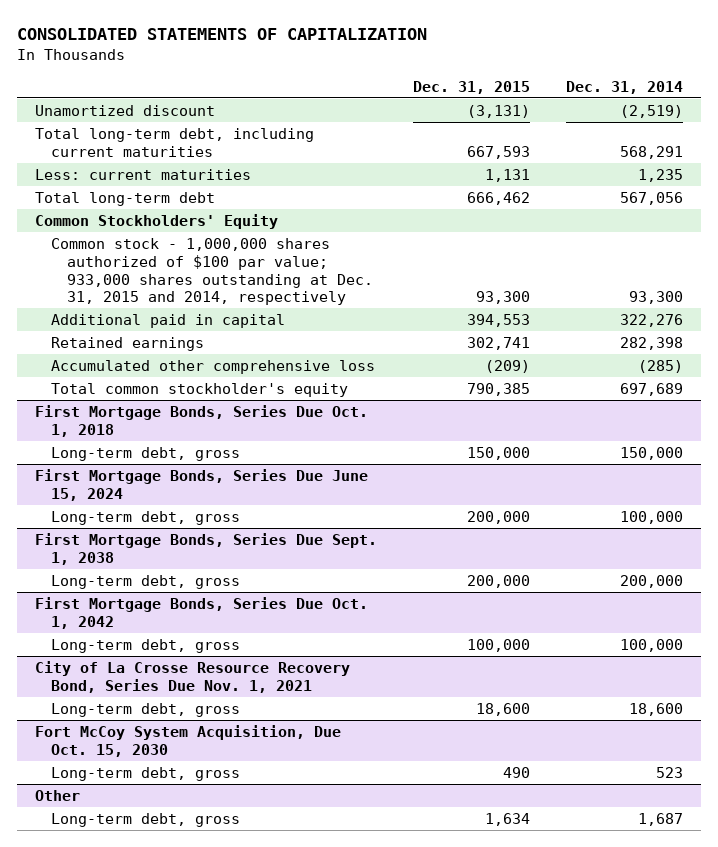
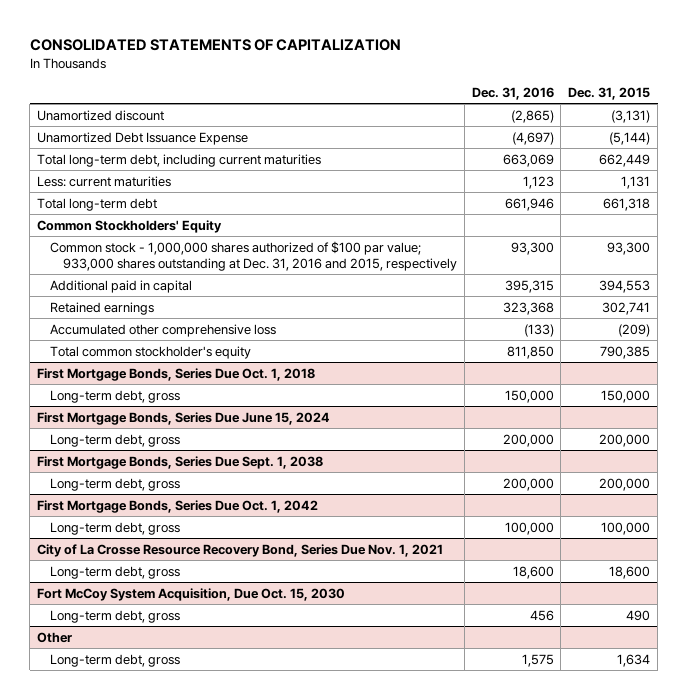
[565,80,683,94] Dec. 31, 2014 -> none
none -> [471,87,554,101] Dec. 31, 2016
none -> [37,131,249,145] Unamortized Debt Issuance Expense
[466,145,530,159] 667,593 -> [599,153,651,167] 662,449
[466,191,530,205] 666,462 -> [603,197,651,211] 661,318
[50,237,373,306] Common stock - 1,000,000 shares authorized of $100 par value; 933,000 shares outstanding at Dec. 31, 2015 and 2014, respectively -> [49,240,457,271] Common stock - 1,000,000 shares authorized of $100 par value; 933,000 shares outstanding at Dec. 31, 2016 and 2015, respectively

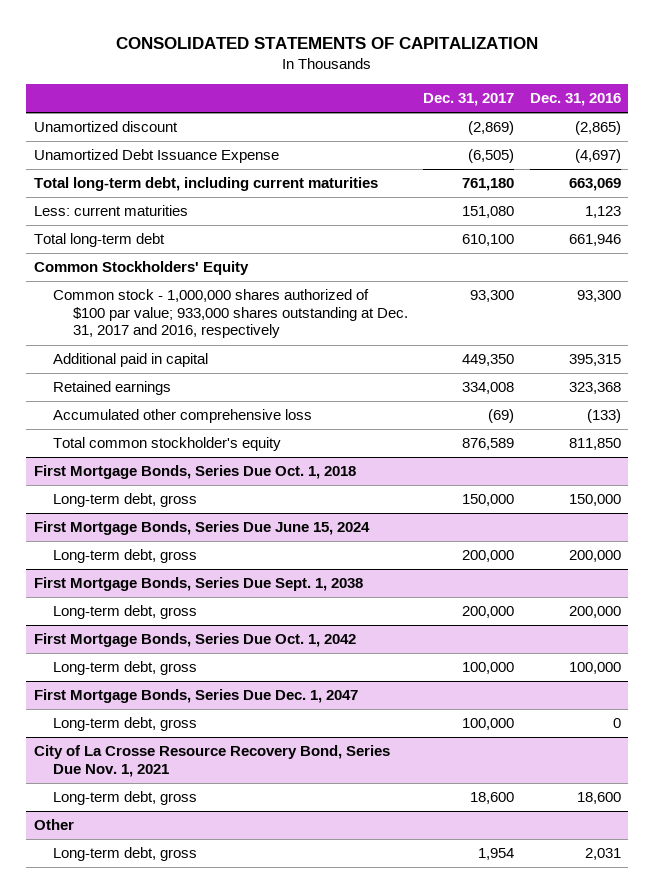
[568,87,651,101] Dec. 31, 2015 -> none
none -> [423,93,515,107] Dec. 31, 2017
[49,240,457,271] Common stock - 1,000,000 shares authorized of $100 par value; 933,000 shares outstanding at Dec. 31, 2016 and 2015, respectively -> [53,289,408,339] Common stock - 1,000,000 shares authorized of $100 par value; 933,000 shares outstanding at Dec. 31, 2017 and 2016, respectively
none -> [33,689,358,704] First Mortgage Bonds, Series Due Dec. 1, 2047
none -> [53,717,198,732] Long-term debt, gross
[37,587,346,601] Fort McCoy System Acquisition, Due Oct. 15, 2030 -> none
[49,609,180,623] Long-term debt, gross -> none
[521,653,554,667] 1,575 -> [584,848,621,861] 2,031

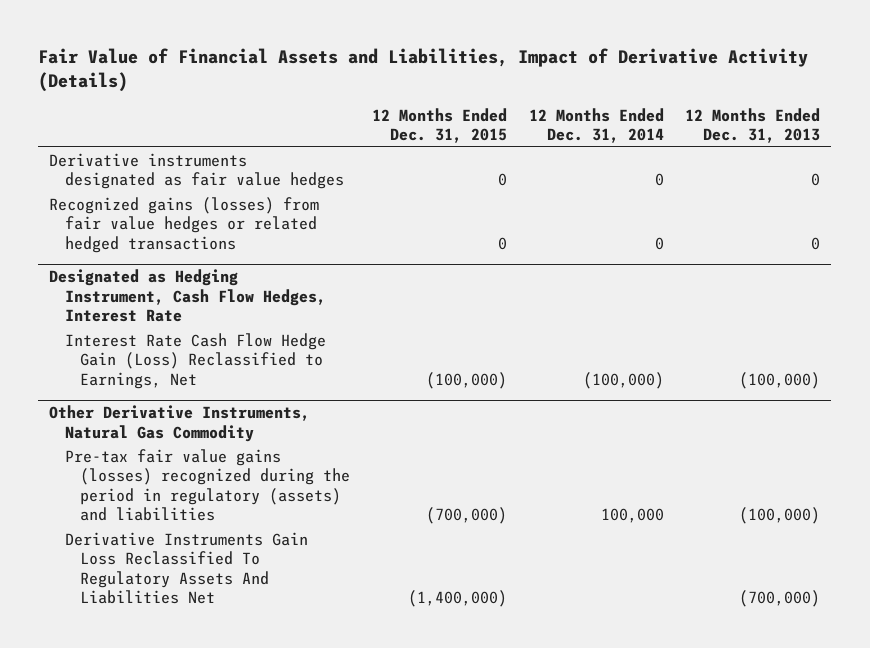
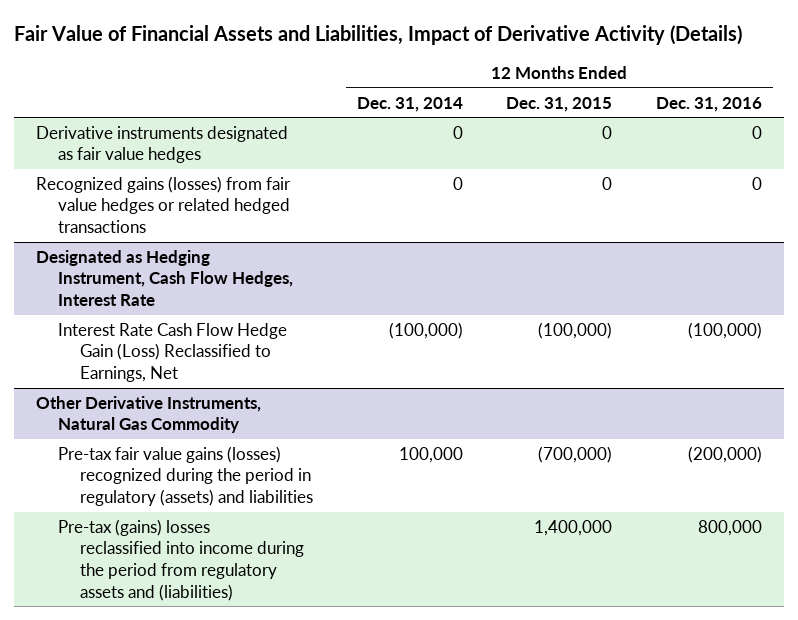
[685,107,821,144] 12 Months Ended Dec. 31, 2013 -> none
none -> [655,96,762,112] Dec. 31, 2016
[64,531,308,604] Derivative Instruments Gain Loss Reclassified To Regulatory Assets And Liabilities Net -> none
none -> [58,518,305,601] Pre-tax (gains) losses reclassified into income during the period from regulatory assets and (liabilities)

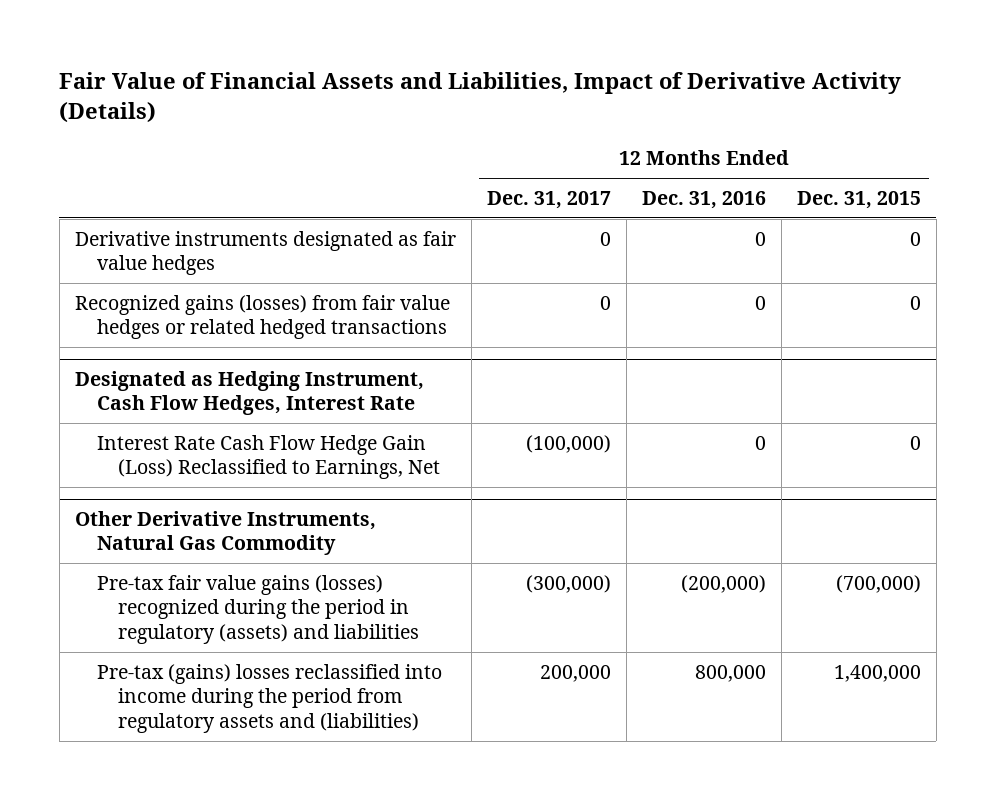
[356,96,463,112] Dec. 31, 2014 -> none
none -> [486,190,611,209] Dec. 31, 2017
[538,321,613,339] (100,000) -> [909,435,921,450] 0
[687,321,762,339] (100,000) -> [754,435,766,450] 0

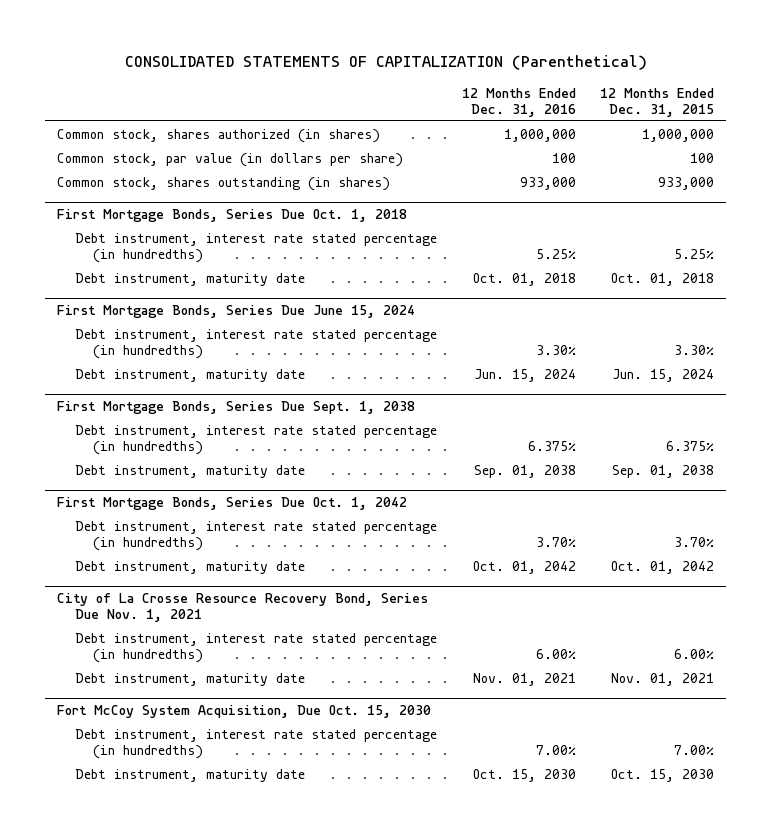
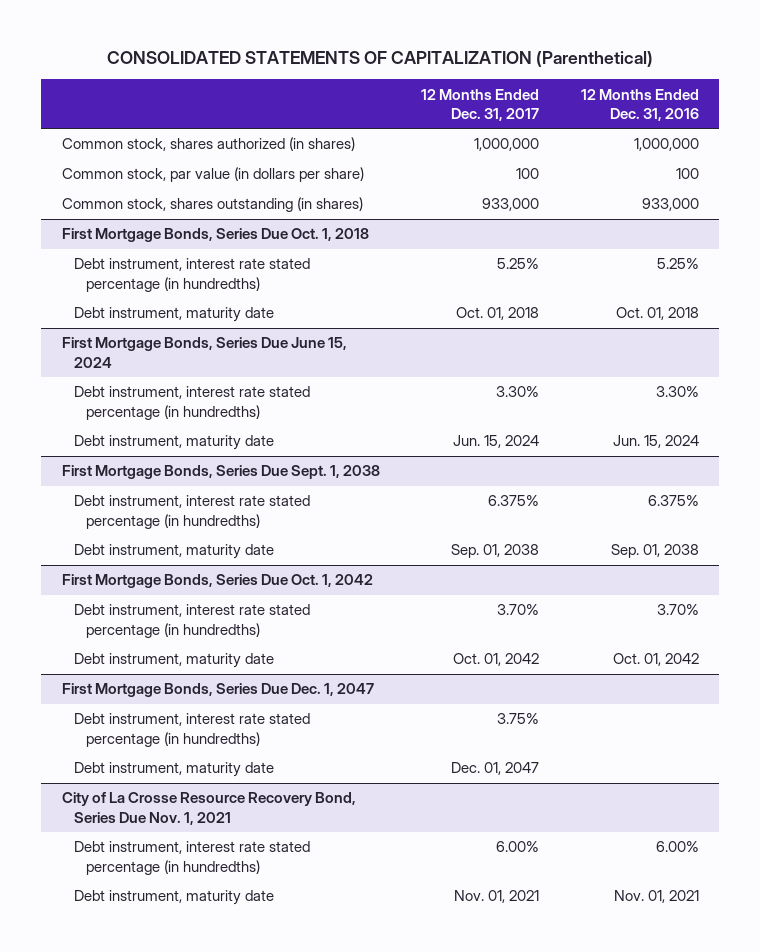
[599,87,714,117] 12 Months Ended Dec. 31, 2015 -> none
none -> [421,88,540,121] 12 Months Ended Dec. 31, 2017
none -> [61,683,374,698] First Mortgage Bonds, Series Due Dec. 1, 2047
none -> [73,713,310,747] Debt instrument, interest rate stated percentage (in hundredths)
none -> [73,762,274,778] Debt instrument, maturity date
[57,704,432,718] Fort McCoy System Acquisition, Due Oct. 15, 2030 -> none
[75,728,438,759] Debt instrument, interest rate stated percentage (in hundredths) -> none
[75,768,306,782] Debt instrument, maturity date -> none

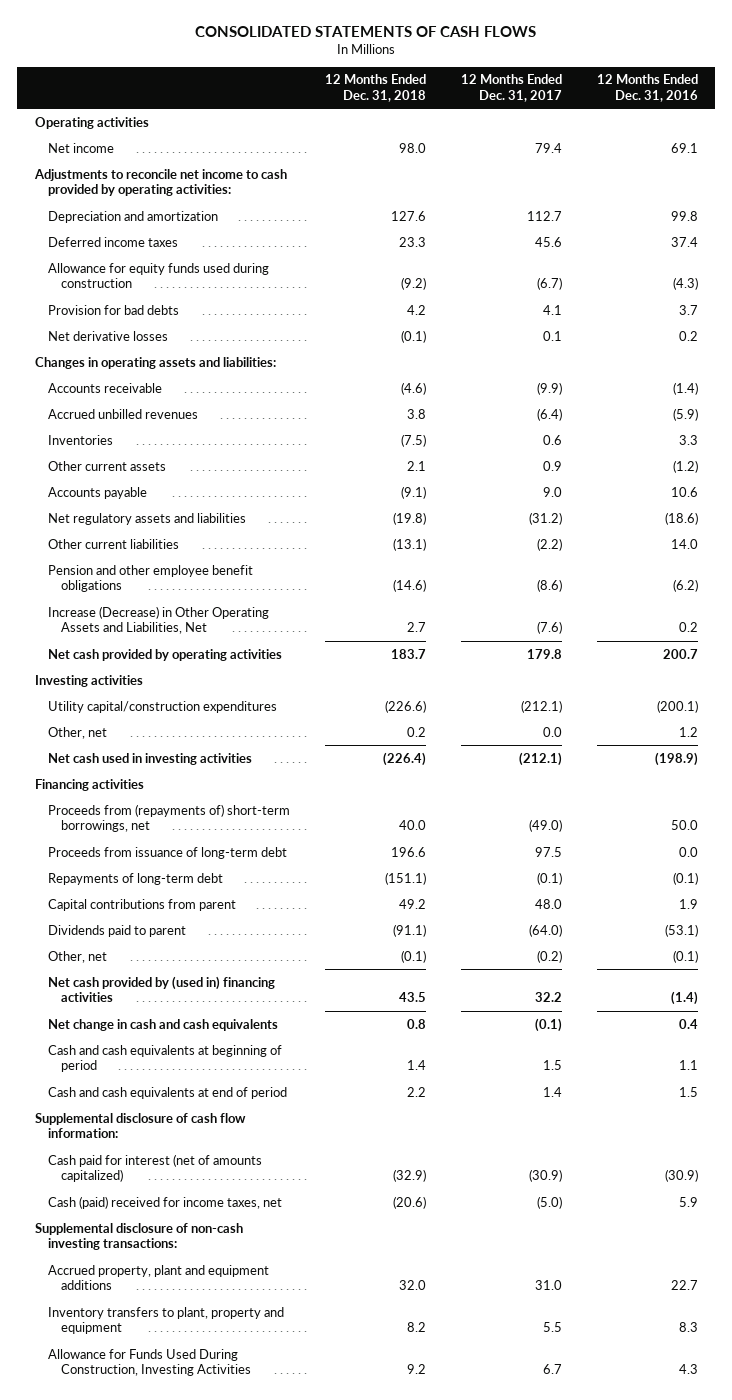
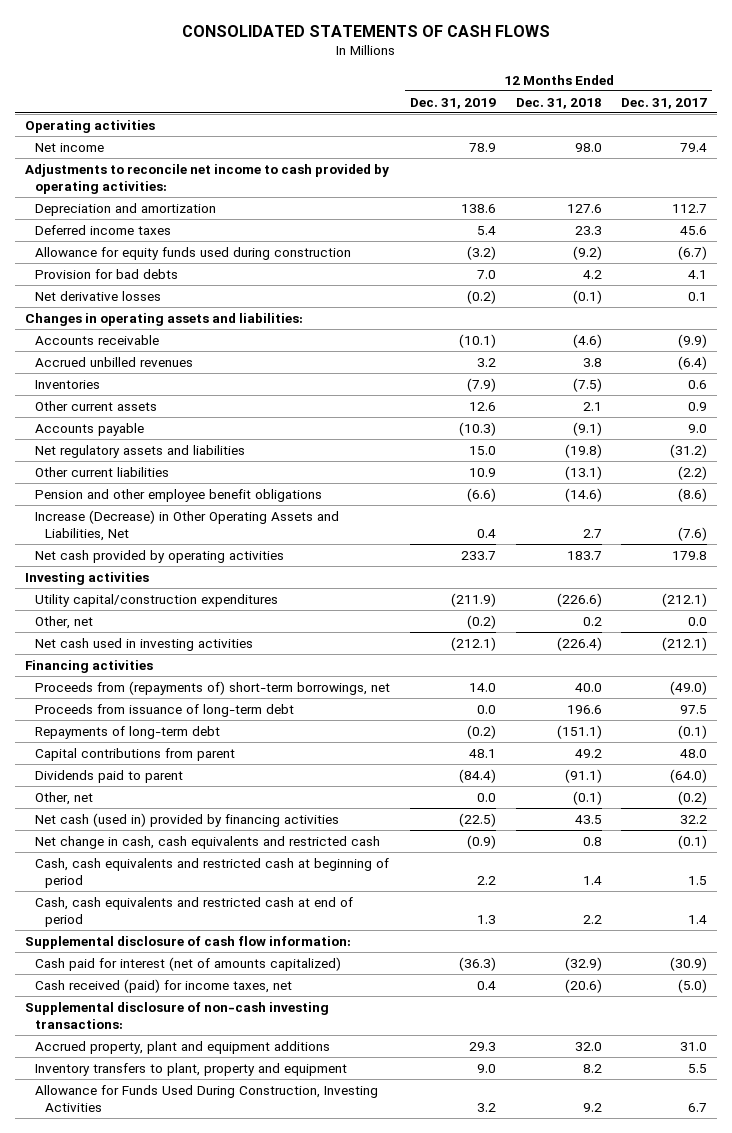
[596,74,698,102] 12 Months Ended Dec. 31, 2016 -> none
none -> [409,97,496,109] Dec. 31, 2019
[47,975,275,1003] Net cash provided by (used in) financing activities -> [35,812,340,827] Net cash (used in) provided by financing activities
[47,1018,278,1031] Net change in cash and cash equivalents -> [35,835,381,849] Net change in cash, cash equivalents and restricted cash
[47,1044,282,1073] Cash and cash equivalents at beginning of period -> [35,857,390,888] Cash, cash equivalents and restricted cash at beginning of period
[47,1086,287,1099] Cash and cash equivalents at end of period -> [35,896,354,927] Cash, cash equivalents and restricted cash at end of period
[47,1195,282,1209] Cash (paid) received for income taxes, net -> [35,978,293,993] Cash received (paid) for income taxes, net

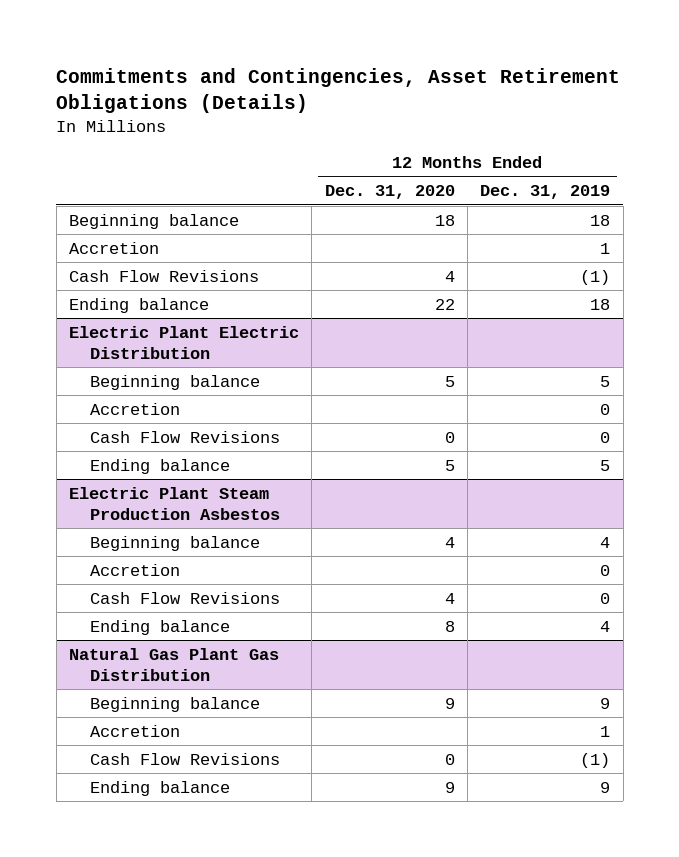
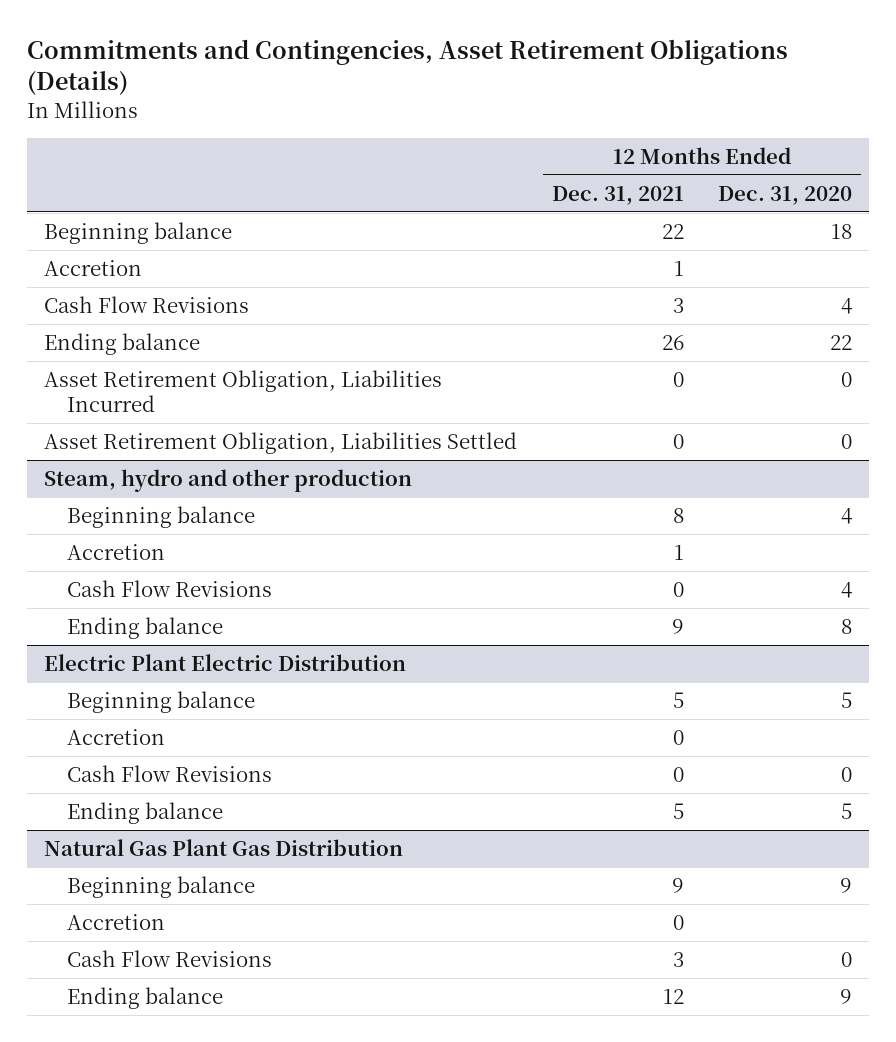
[480,185,611,200] Dec. 31, 2019 -> none
none -> [551,185,684,205] Dec. 31, 2021
none -> [44,369,443,413] Asset Retirement Obligation, Liabilities Incurred
none -> [44,431,518,454] Asset Retirement Obligation, Liabilities Settled
none -> [44,468,413,492] Steam, hydro and other production
none -> [67,505,256,528] Beginning balance
none -> [67,543,166,560] Accretion
none -> [67,579,273,597] Cash Flow Revisions
none -> [67,616,224,639] Ending balance
[69,486,281,520] Electric Plant Steam Production Asbestos -> none
[90,535,261,551] Beginning balance -> none
[90,563,181,576] Accretion -> none
[90,591,281,604] Cash Flow Revisions -> none
[90,619,231,635] Ending balance -> none

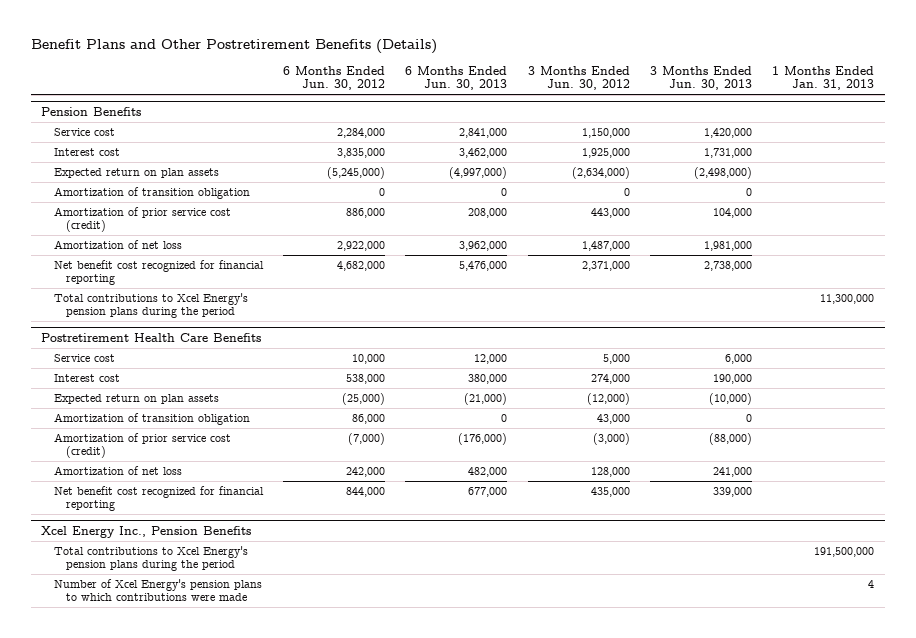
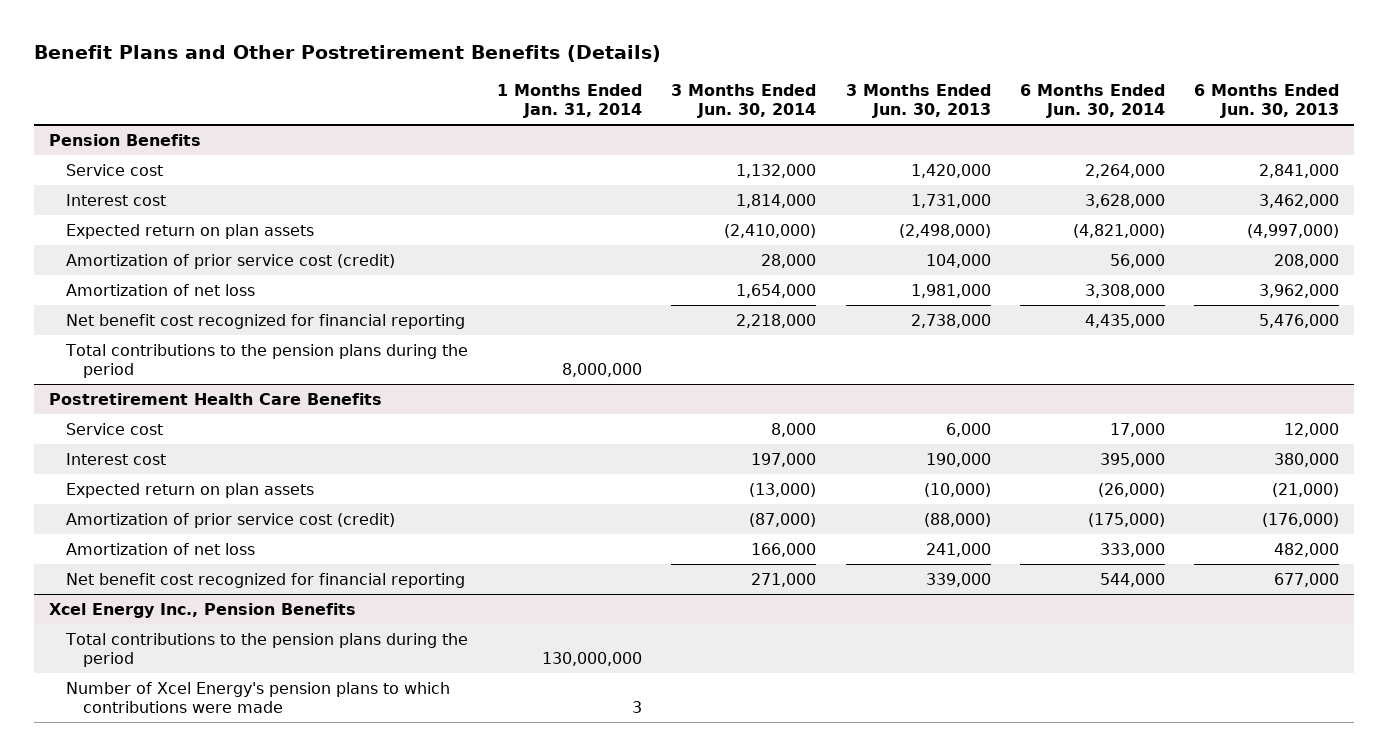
[283,65,386,91] 6 Months Ended Jun. 30, 2012 -> none
[527,65,630,91] 3 Months Ended Jun. 30, 2012 -> none
[772,65,875,91] 1 Months Ended Jan. 31, 2013 -> none
none -> [496,83,642,119] 1 Months Ended Jan. 31, 2014
none -> [671,83,817,119] 3 Months Ended Jun. 30, 2014
none -> [1019,83,1165,119] 6 Months Ended Jun. 30, 2014
[53,186,250,199] Amortization of transition obligation -> none
[53,292,248,319] Total contributions to Xcel Energy's pension plans during the period -> [64,343,468,379] Total contributions to the pension plans during the period
[53,412,250,425] Amortization of transition obligation -> none
[53,545,248,572] Total contributions to Xcel Energy's pension plans during the period -> [64,632,468,668] Total contributions to the pension plans during the period

